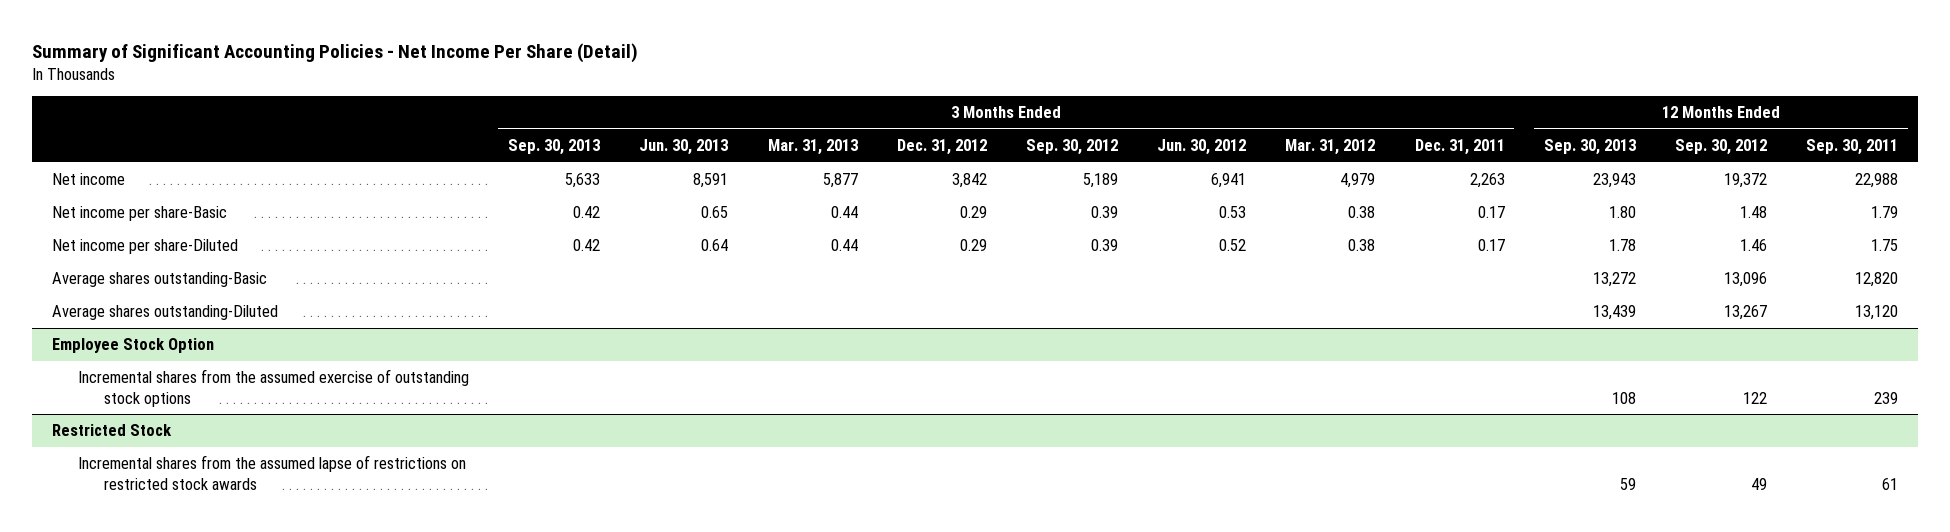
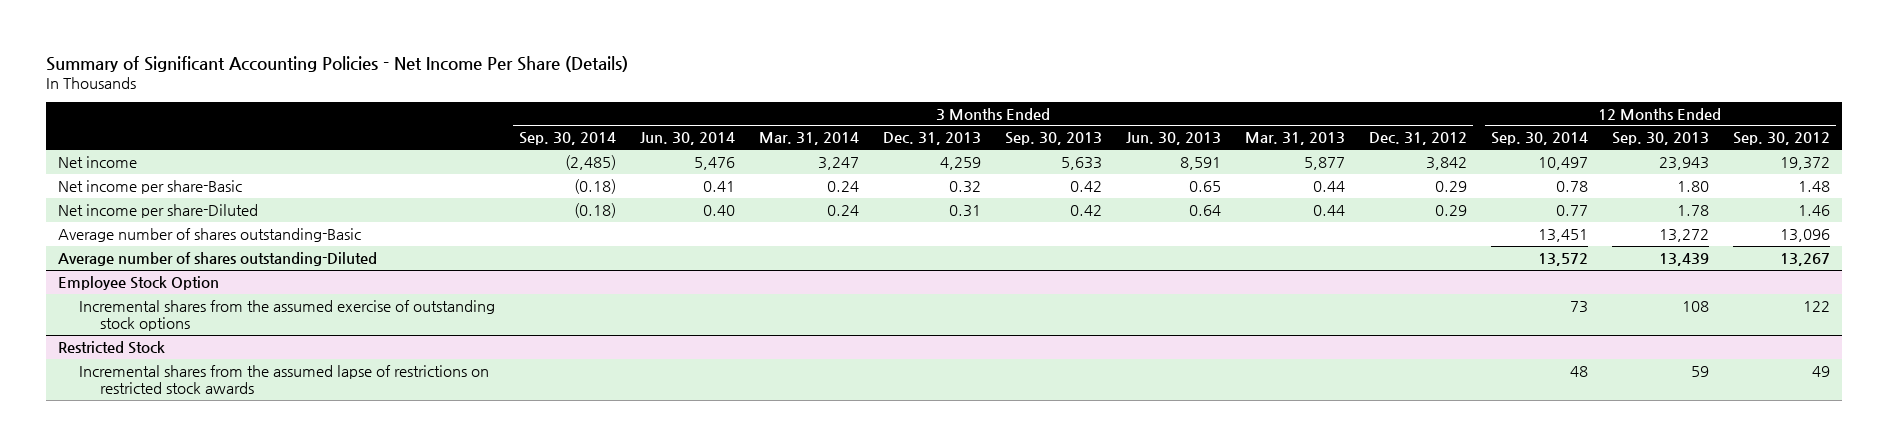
[32,42,639,63] Summary of Significant Accounting Policies - Net Income Per Share (Detail) -> [46,55,629,72] Summary of Significant Accounting Policies - Net Income Per Share (Details)
[1025,139,1118,156] Sep. 30, 2012 -> none
[1157,139,1247,156] Jun. 30, 2012 -> none
[1285,139,1376,156] Mar. 31, 2012 -> none
[1414,139,1505,156] Dec. 31, 2011 -> none
[1806,139,1899,156] Sep. 30, 2011 -> none
none -> [519,132,617,146] Sep. 30, 2014
none -> [640,132,736,146] Jun. 30, 2014
none -> [759,132,860,146] Mar. 31, 2014
none -> [883,132,982,146] Dec. 31, 2013
none -> [1490,132,1588,146] Sep. 30, 2014
[51,272,267,288] Average shares outstanding-Basic -> [58,227,362,242] Average number of shares outstanding-Basic
[51,305,278,321] Average shares outstanding-Diluted -> [58,251,378,266] Average number of shares outstanding-Diluted

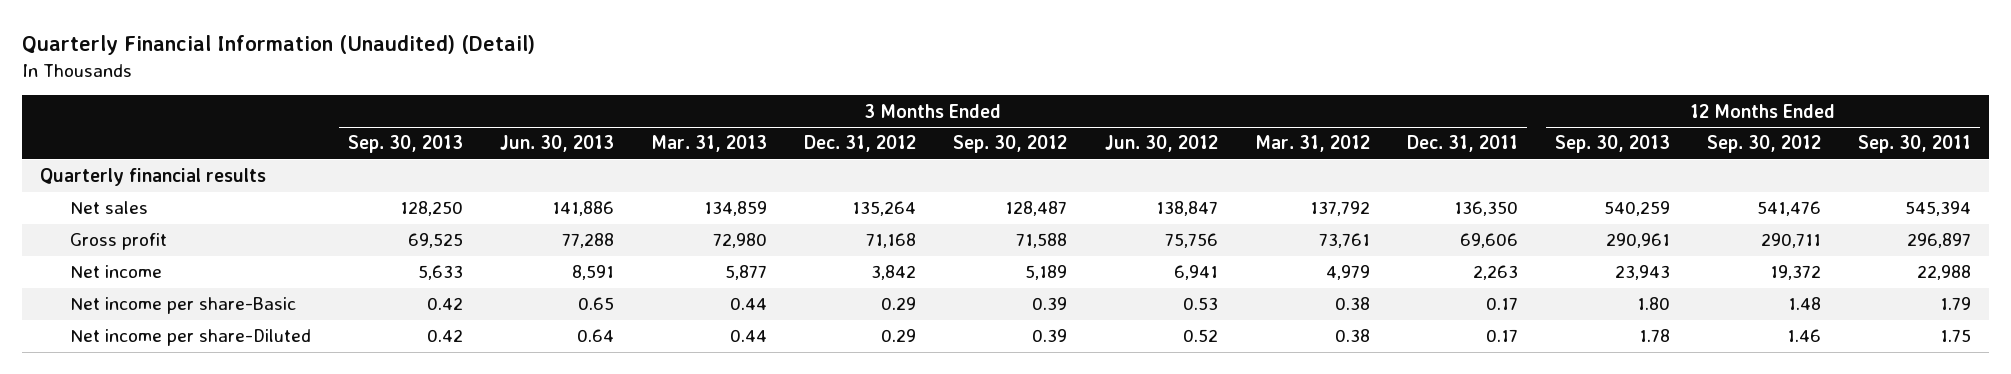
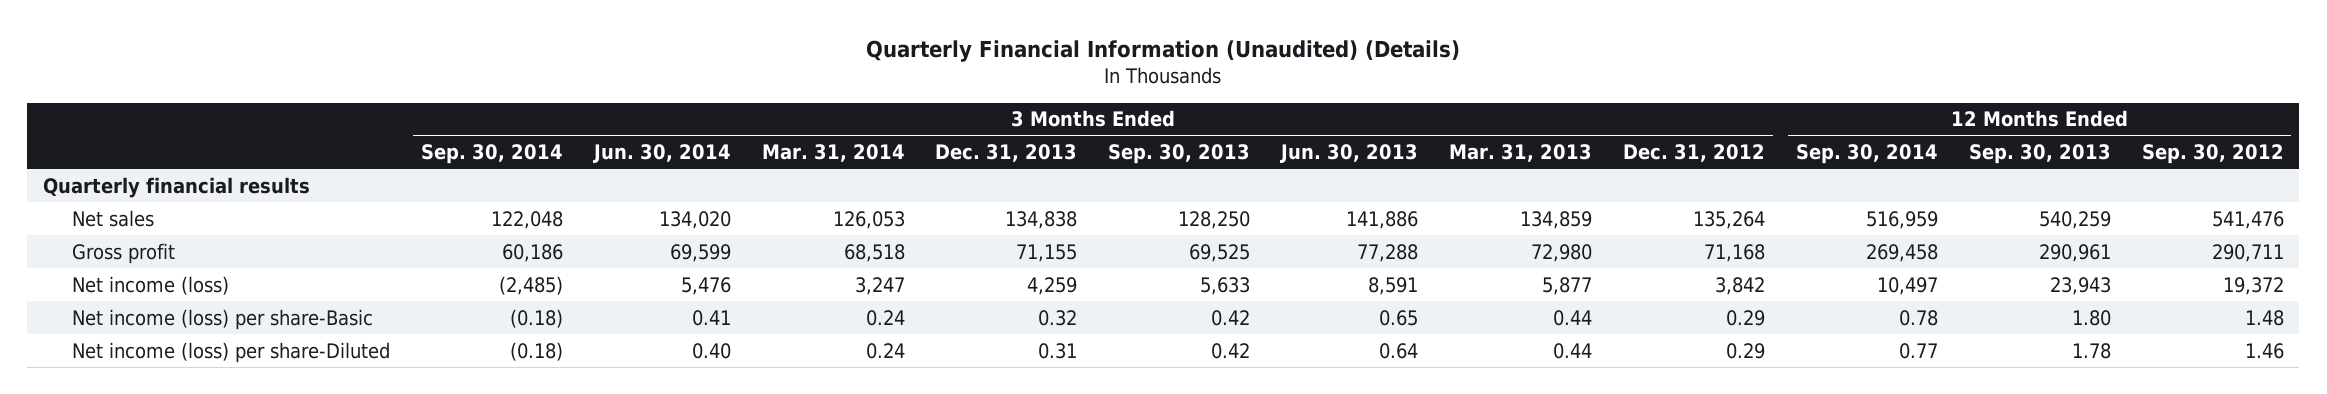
[21,35,535,56] Quarterly Financial Information (Unaudited) (Detail) -> [866,40,1461,63] Quarterly Financial Information (Unaudited) (Details)
[953,135,1068,154] Sep. 30, 2012 -> none
[1104,135,1218,153] Jun. 30, 2012 -> none
[1254,135,1370,153] Mar. 31, 2012 -> none
[1406,135,1518,153] Dec. 31, 2011 -> none
[1857,135,1971,154] Sep. 30, 2011 -> none
none -> [420,144,563,165] Sep. 30, 2014
none -> [592,144,731,164] Jun. 30, 2014
none -> [761,144,905,163] Mar. 31, 2014
none -> [935,144,1078,163] Dec. 31, 2013
none -> [1795,144,1938,165] Sep. 30, 2014
[70,265,163,279] Net income -> [71,275,229,295] Net income (loss)
[70,297,297,315] Net income per share-Basic -> [71,308,373,330] Net income (loss) per share-Basic
[70,329,312,347] Net income per share-Diluted -> [71,341,390,363] Net income (loss) per share-Diluted

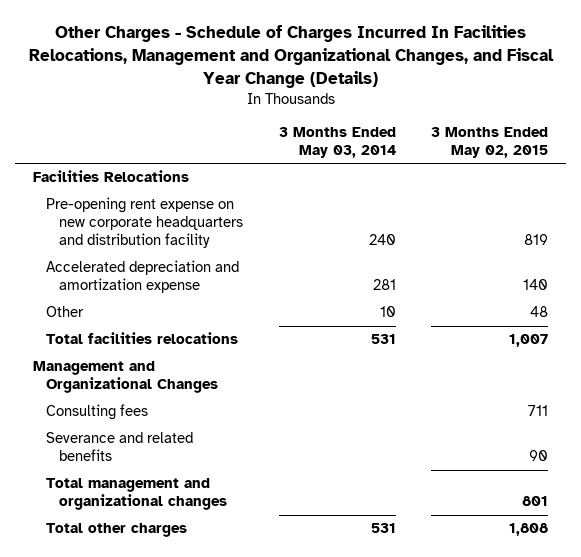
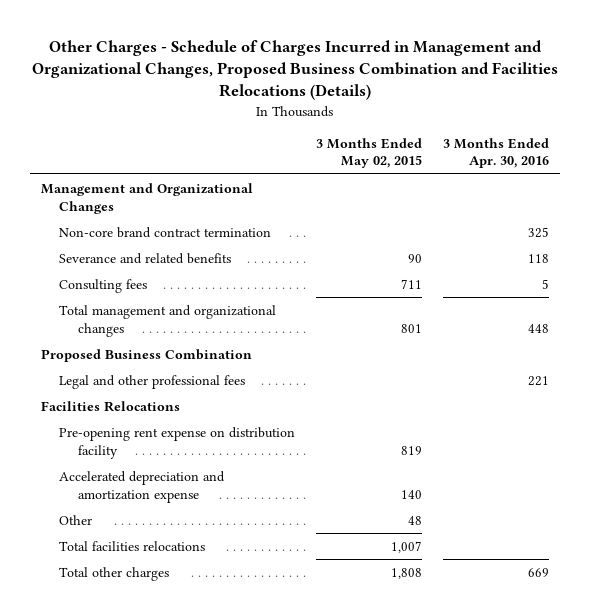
[28,25,554,89] Other Charges - Schedule of Charges Incurred In Facilities Relocations, Management and Organizational Changes, and Fiscal Year Change (Details) -> [31,40,558,101] Other Charges - Schedule of Charges Incurred in Management and Organizational Changes, Proposed Business Combination and Facilities Relocations (Details)
[278,127,396,159] 3 Months Ended May 03, 2014 -> none
none -> [443,137,550,169] 3 Months Ended Apr. 30, 2016
[32,361,219,394] Management and Organizational Changes -> [40,182,253,214] Management and Organizational Changes
none -> [59,226,272,238] Non-core brand contract termination
[46,432,194,462] Severance and related benefits -> [59,252,232,264] Severance and related benefits
[46,404,149,421] Consulting fees -> [59,278,148,293] Consulting fees
[46,478,228,511] Total management and organizational changes -> [59,304,277,337] Total management and organizational changes
none -> [40,348,252,362] Proposed Business Combination
none -> [59,374,246,389] Legal and other professional fees
[46,197,244,249] Pre-opening rent expense on new corporate headquarters and distribution facility -> [59,426,296,459] Pre-opening rent expense on distribution facility

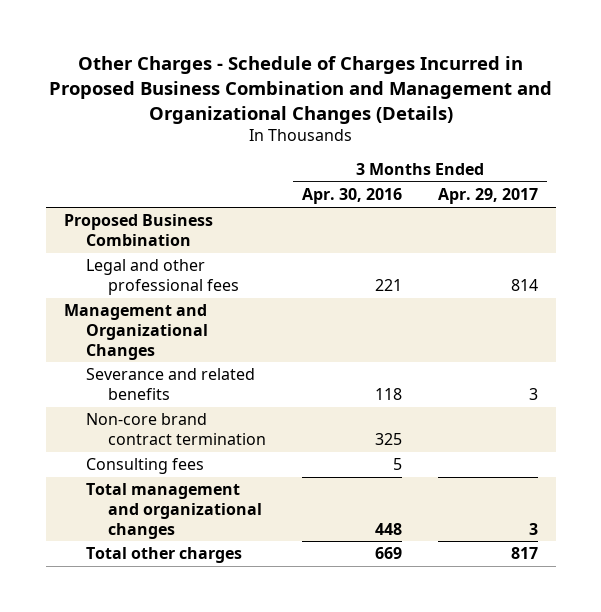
[31,40,558,101] Other Charges - Schedule of Charges Incurred in Management and Organizational Changes, Proposed Business Combination and Facilities Relocations (Details) -> [48,56,552,124] Other Charges - Schedule of Charges Incurred in Proposed Business Combination and Management and Organizational Changes (Details)
[316,137,423,169] 3 Months Ended May 02, 2015 -> none
none -> [437,188,538,205] Apr. 29, 2017
[40,348,252,362] Proposed Business Combination -> [63,214,213,246] Proposed Business Combination
[59,374,246,389] Legal and other professional fees -> [85,259,239,295] Legal and other professional fees
[59,226,272,238] Non-core brand contract termination -> [85,413,266,445] Non-core brand contract termination
[40,400,180,412] Facilities Relocations -> none
[59,426,296,459] Pre-opening rent expense on distribution facility -> none
[59,470,226,503] Accelerated depreciation and amortization expense -> none
[59,514,93,525] Other -> none
[59,540,206,551] Total facilities relocations -> none

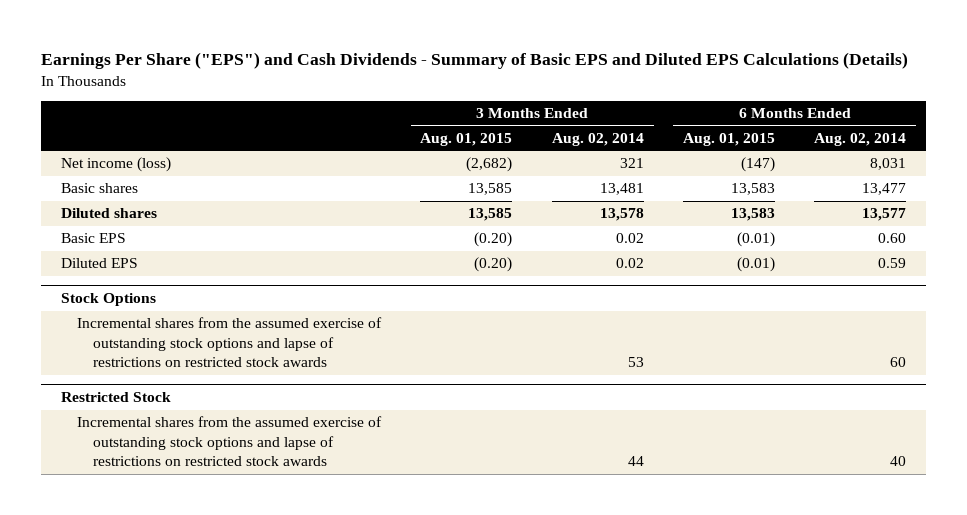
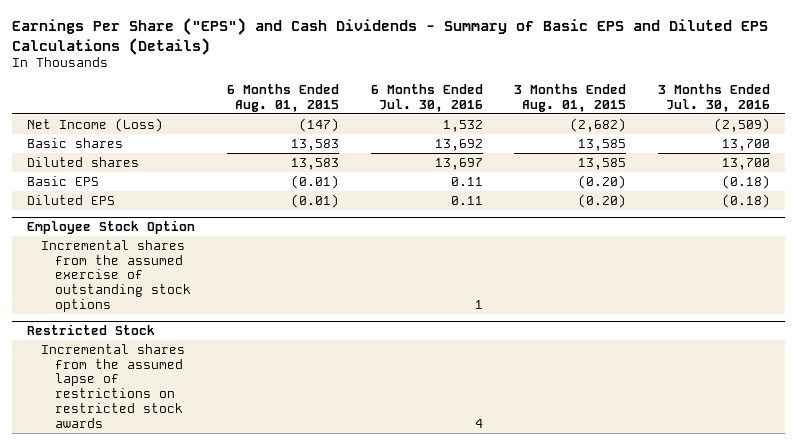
[551,132,644,146] Aug. 02, 2014 -> none
[814,132,907,146] Aug. 02, 2014 -> none
none -> [370,83,483,112] 6 Months Ended Jul. 30, 2016
none -> [657,83,770,112] 3 Months Ended Jul. 30, 2016
[60,157,171,173] Net income (loss) -> [27,117,164,132] Net Income (Loss)
[60,293,156,307] Stock Options -> [27,220,196,235] Employee Stock Option
[77,317,383,368] Incremental shares from the assumed exercise of outstanding stock options and lapse of restrictions on restricted stock awards -> [41,239,192,313] Incremental shares from the assumed exercise of outstanding stock options
[77,416,383,467] Incremental shares from the assumed exercise of outstanding stock options and lapse of restrictions on restricted stock awards -> [41,343,186,428] Incremental shares from the assumed lapse of restrictions on restricted stock awards

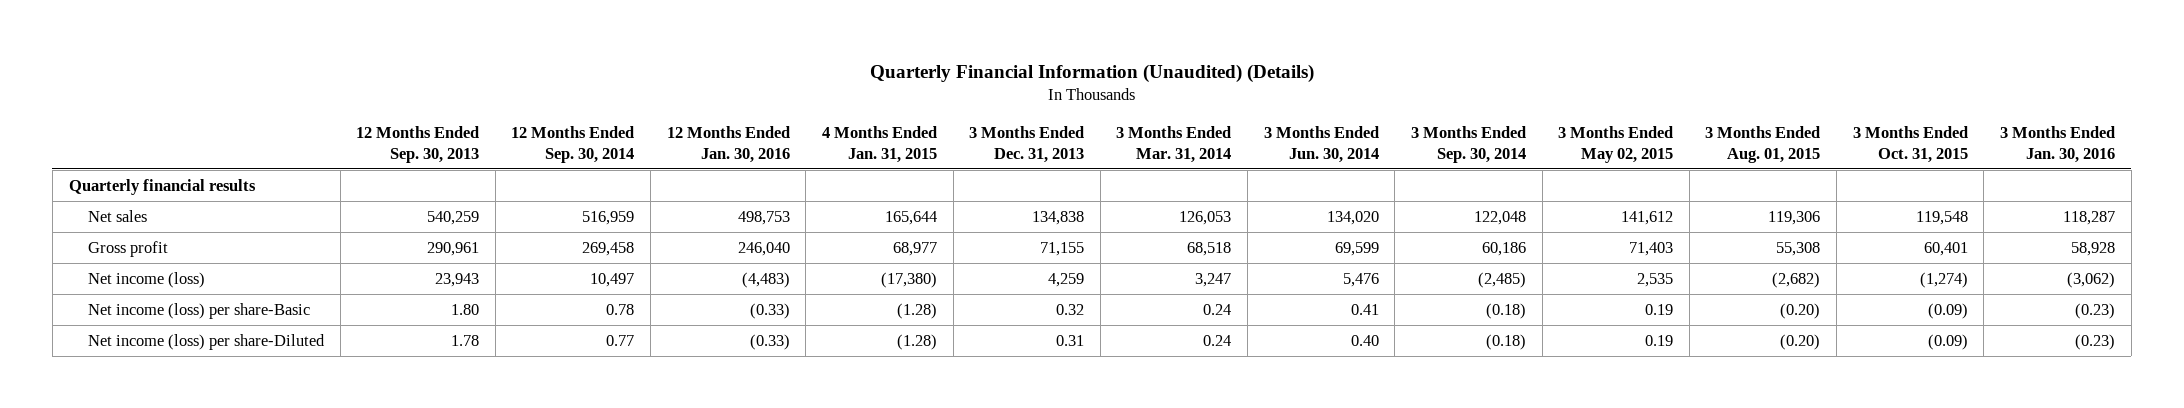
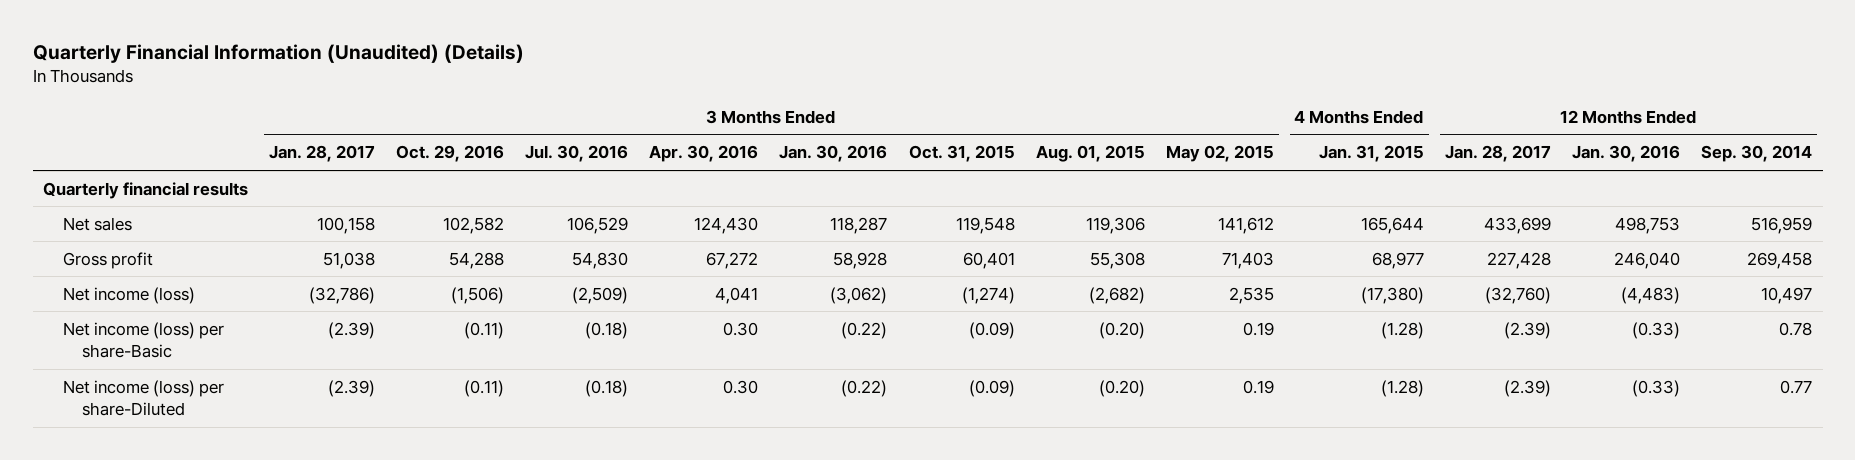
[356,125,480,163] 12 Months Ended Sep. 30, 2013 -> none
[969,125,1085,163] 3 Months Ended Dec. 31, 2013 -> none
[1116,125,1232,163] 3 Months Ended Mar. 31, 2014 -> none
[1263,125,1379,163] 3 Months Ended Jun. 30, 2014 -> none
[1410,125,1526,163] 3 Months Ended Sep. 30, 2014 -> none
none -> [269,145,376,163] Jan. 28, 2017
none -> [396,145,505,163] Oct. 29, 2016
none -> [525,145,629,163] Jul. 30, 2016
none -> [649,145,759,163] Apr. 30, 2016
none -> [1444,145,1551,163] Jan. 28, 2017
[2074,302,2115,319] (0.23) -> [841,321,888,339] (0.22)
[2074,333,2115,350] (0.23) -> [841,379,888,397] (0.22)

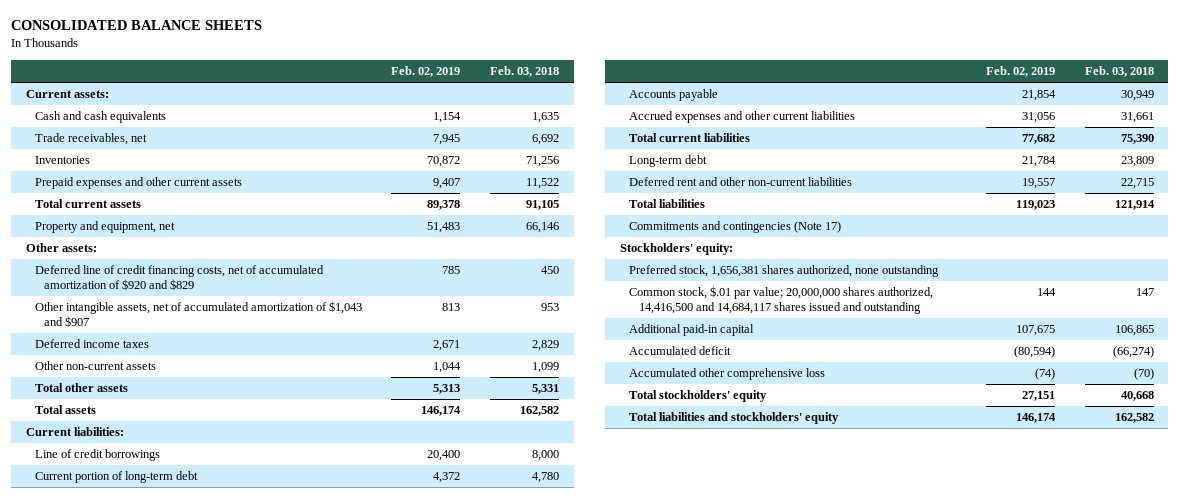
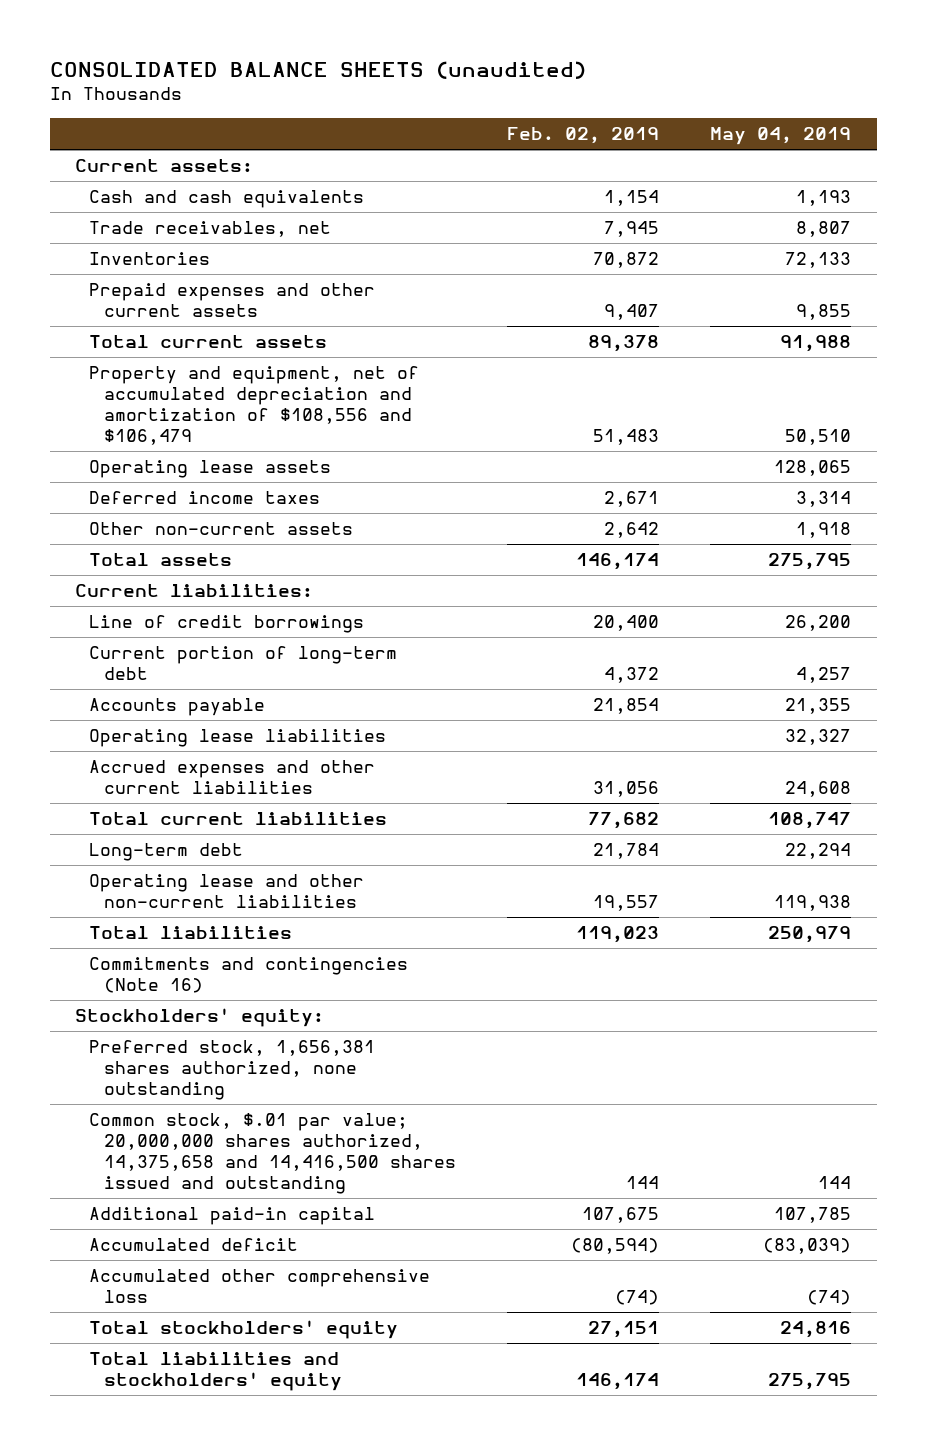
[10,20,262,31] CONSOLIDATED BALANCE SHEETS -> [49,60,586,79] CONSOLIDATED BALANCE SHEETS (unaudited)
[490,66,560,78] Feb. 03, 2018 -> none
none -> [710,127,852,146] May 04, 2019
[25,243,97,253] Other assets: -> none
[34,265,324,291] Deferred line of credit financing costs, net of accumulated amortization of $920 and $829 -> none
[34,301,362,328] Other intangible assets, net of accumulated amortization of $1,043 and $907 -> none
[34,221,175,234] Property and equipment, net -> [89,366,420,446] Property and equipment, net of accumulated depreciation and amortization of $108,556 and $106,479
none -> [89,460,332,479] Operating lease assets
[34,383,128,393] Total other assets -> none
[433,362,462,374] 1,044 -> [603,522,659,539] 2,642
none -> [89,729,387,748] Operating lease liabilities
[629,177,853,187] Deferred rent and other non-current liabilities -> [89,874,365,909] Operating lease and other non-current liabilities
[629,221,842,234] Commitments and contingencies (Note 17) -> [89,957,409,994] Commitments and contingencies (Note 16)
[629,286,934,315] Common stock, $.01 par value; 20,000,000 shares authorized, 14,416,500 and 14,684,117 shares issued and outstanding -> [89,1113,456,1195] Common stock, $.01 par value; 20,000,000 shares authorized, 14,375,658 and 14,416,500 shares issued and outstanding

